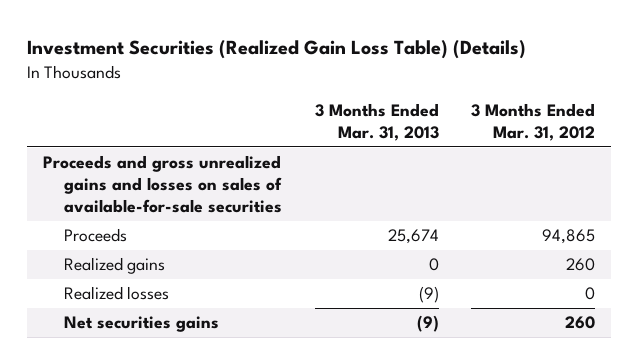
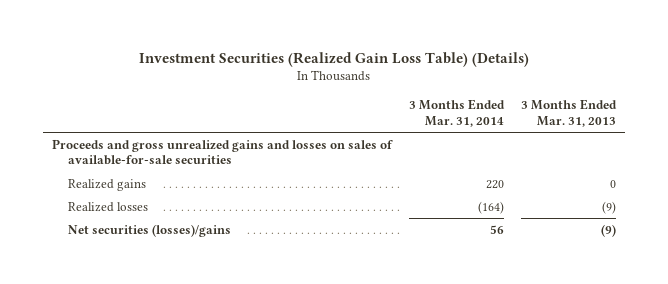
[470,102,595,141] 3 Months Ended Mar. 31, 2012 -> none
none -> [408,99,505,127] 3 Months Ended Mar. 31, 2014
[64,228,128,243] Proceeds -> none
[64,316,220,333] Net securities gains -> [68,223,232,237] Net securities (losses)/gains

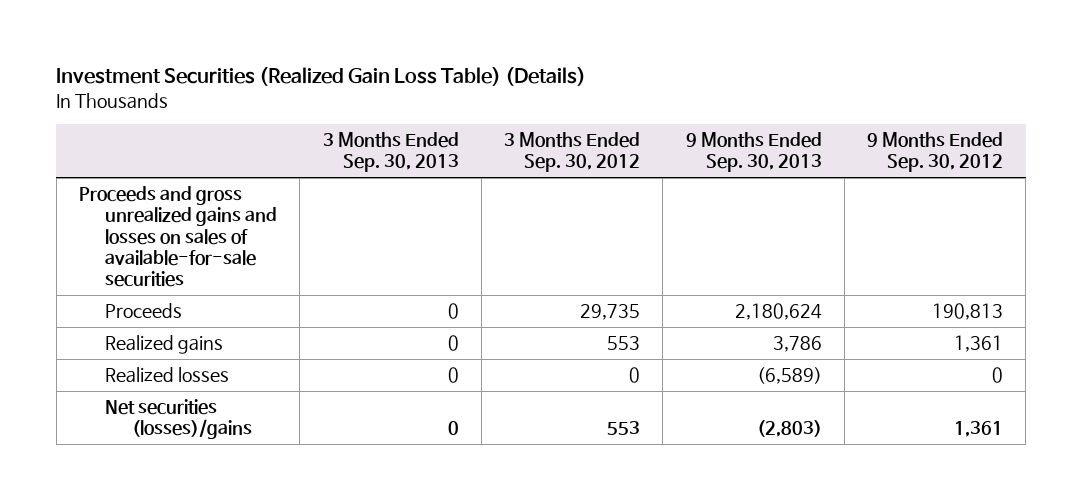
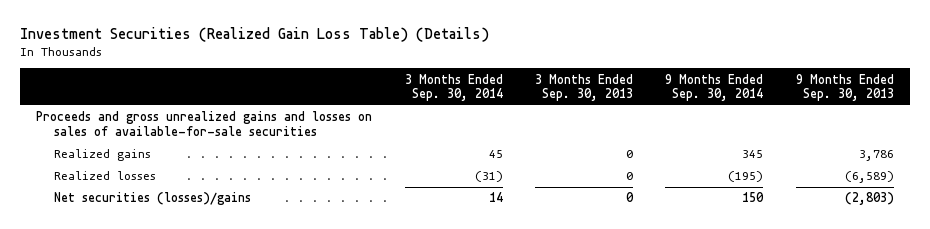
[504,132,641,173] 3 Months Ended Sep. 30, 2012 -> none
[867,132,1004,173] 9 Months Ended Sep. 30, 2012 -> none
none -> [404,73,503,102] 3 Months Ended Sep. 30, 2014
none -> [665,73,764,102] 9 Months Ended Sep. 30, 2014
[105,303,183,319] Proceeds -> none

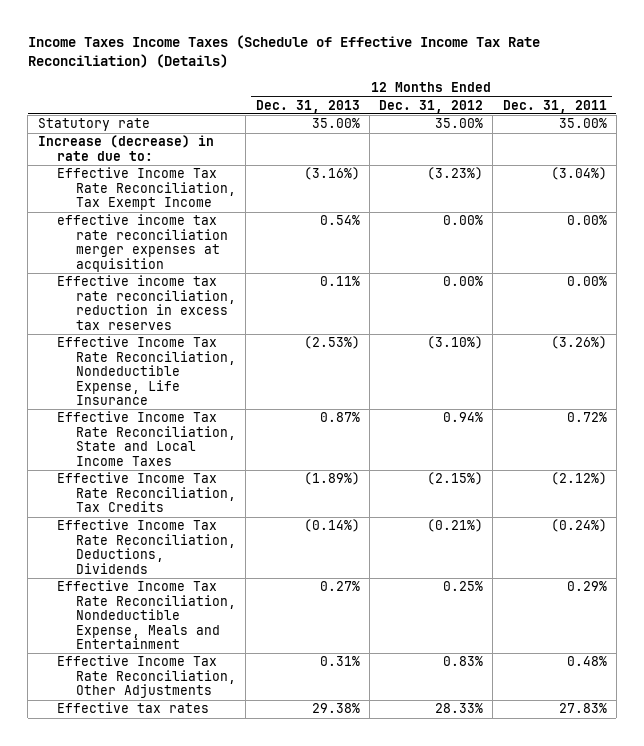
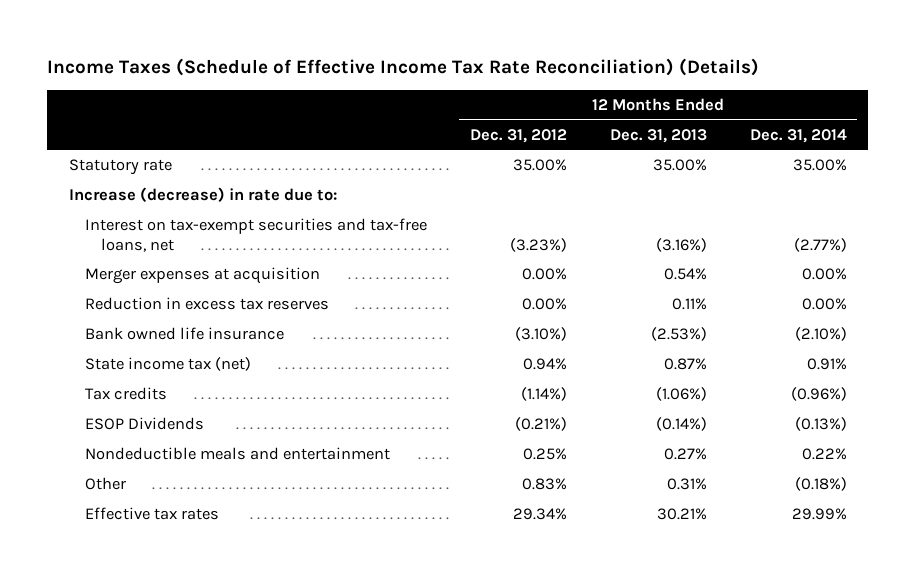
[27,35,540,69] Income Taxes Income Taxes (Schedule of Effective Income Tax Rate Reconciliation) (Details) -> [47,58,760,77] Income Taxes (Schedule of Effective Income Tax Rate Reconciliation) (Details)
[502,99,607,113] Dec. 31, 2011 -> none
none -> [749,128,847,143] Dec. 31, 2014
[56,167,237,211] Effective Income Tax Rate Reconciliation, Tax Exempt Income -> [85,218,428,252] Interest on tax-exempt securities and tax-free loans, net
[56,214,229,272] effective income tax rate reconciliation merger expenses at acquisition -> [85,267,321,285] Merger expenses at acquisition
[56,275,237,330] Effective income tax rate reconciliation, reduction in excess tax reserves -> [85,297,330,311] Reduction in excess tax reserves
[56,336,237,406] Effective Income Tax Rate Reconciliation, Nondeductible Expense, Life Insurance -> [85,327,285,341] Bank owned life insurance
[56,411,237,466] Effective Income Tax Rate Reconciliation, State and Local Income Taxes -> [85,357,252,372] State income tax (net)
[56,472,237,513] Effective Income Tax Rate Reconciliation, Tax Credits -> [85,387,168,401] Tax credits
[303,472,360,486] (1.89%) -> [655,387,707,402] (1.06%)
[427,472,484,486] (2.15%) -> [520,387,567,402] (1.14%)
[56,519,237,574] Effective Income Tax Rate Reconciliation, Deductions, Dividends -> [85,417,205,431] ESOP Dividends
[56,580,237,650] Effective Income Tax Rate Reconciliation, Nondeductible Expense, Meals and Entertainment -> [85,447,391,461] Nondeductible meals and entertainment
[56,655,237,699] Effective Income Tax Rate Reconciliation, Other Adjustments -> [85,477,127,491] Other
[311,703,360,714] 29.38% -> [656,508,707,521] 30.21%
[435,703,484,714] 28.33% -> [512,508,567,521] 29.34%

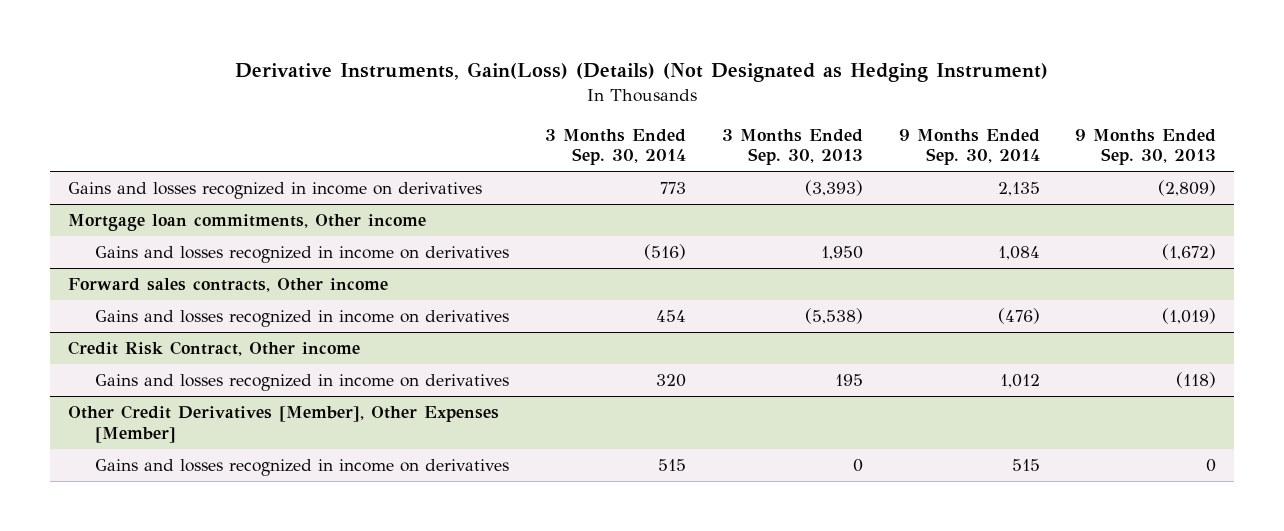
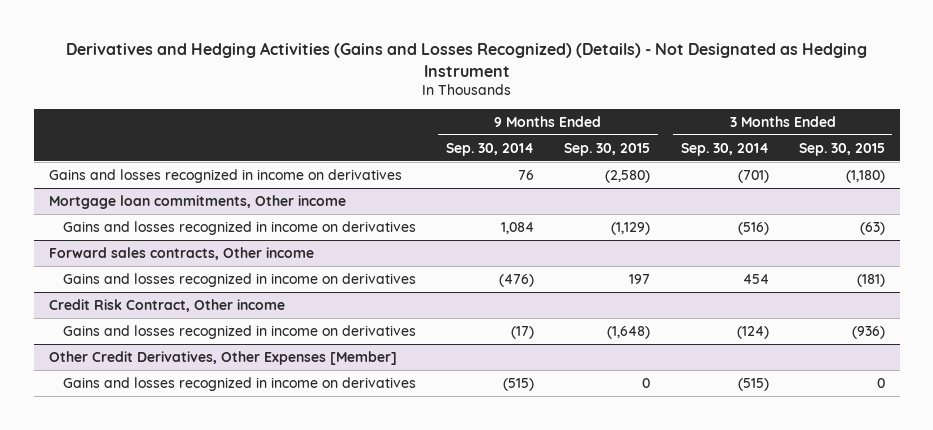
[235,62,1049,83] Derivative Instruments, Gain(Loss) (Details) (Not Designated as Hedging Instrument) -> [65,42,867,77] Derivatives and Hedging Activities (Gains and Losses Recognized) (Details) - Not Designated as Hedging Instrument
[721,128,863,166] 3 Months Ended Sep. 30, 2013 -> none
[1075,128,1217,166] 9 Months Ended Sep. 30, 2013 -> none
none -> [564,142,651,156] Sep. 30, 2015
none -> [798,142,885,156] Sep. 30, 2015
[659,182,686,195] 773 -> [737,169,769,183] (701)
[997,182,1040,197] 2,135 -> [518,169,535,180] 76
[655,374,686,388] 320 -> [736,325,769,339] (124)
[999,374,1040,389] 1,012 -> [511,325,535,339] (17)
[68,405,500,443] Other Credit Derivatives [Member], Other Expenses [Member] -> [48,350,397,365] Other Credit Derivatives, Other Expenses [Member]
[657,459,686,472] 515 -> [737,377,769,391] (515)
[1011,459,1040,472] 515 -> [503,377,535,391] (515)

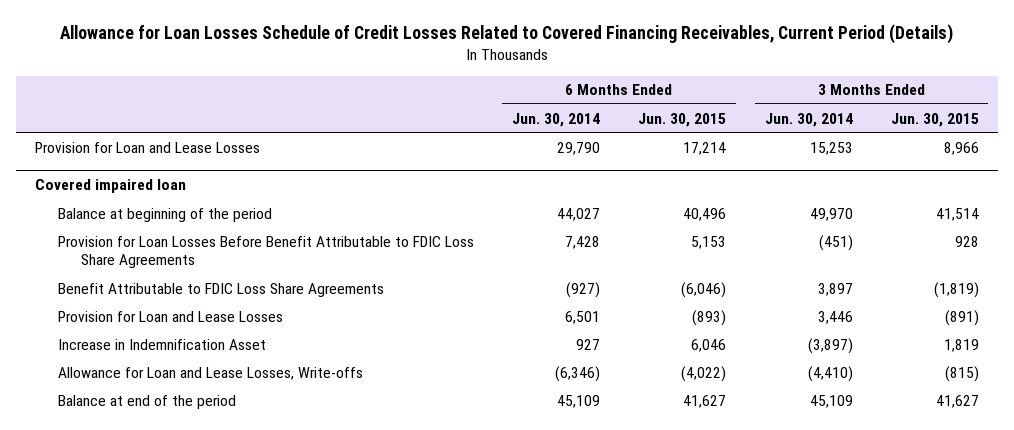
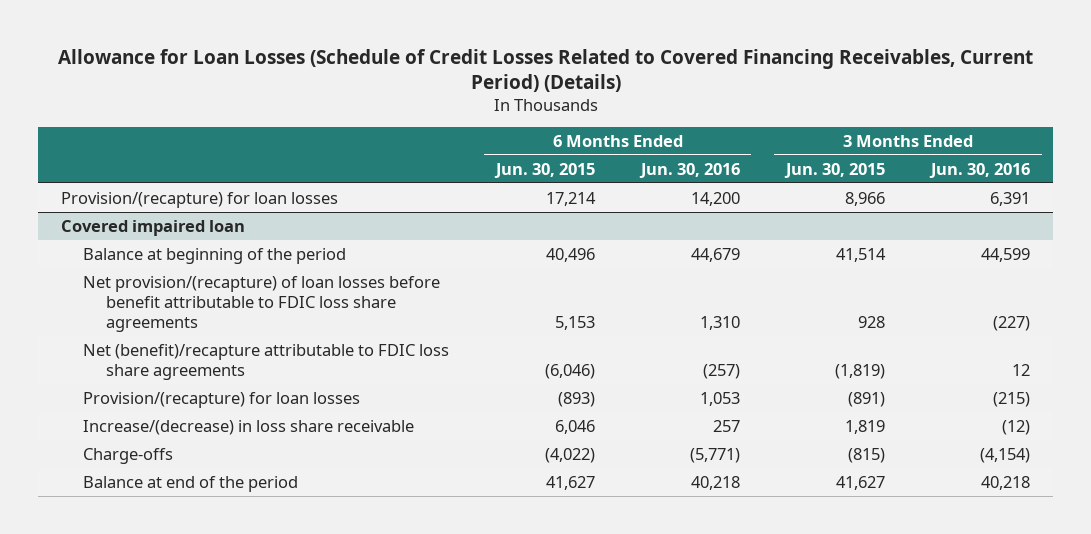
[59,24,953,45] Allowance for Loan Losses Schedule of Credit Losses Related to Covered Financing Receivables, Current Period (Details) -> [57,48,1033,92] Allowance for Loan Losses (Schedule of Credit Losses Related to Covered Financing Receivables, Current Period) (Details)
[511,112,600,127] Jun. 30, 2014 -> none
[764,112,853,127] Jun. 30, 2014 -> none
none -> [638,162,740,178] Jun. 30, 2016
none -> [929,162,1031,178] Jun. 30, 2016
[34,141,260,153] Provision for Loan and Lease Losses -> [61,191,339,208] Provision/(recapture) for loan losses
[57,235,474,269] Provision for Loan Losses Before Benefit Attributable to FDIC Loss Share Agreements -> [83,275,441,332] Net provision/(recapture) of loan losses before benefit attributable to FDIC loss share agreements
[57,282,384,297] Benefit Attributable to FDIC Loss Share Agreements -> [83,343,450,380] Net (benefit)/recapture attributable to FDIC loss share agreements
[57,310,283,322] Provision for Loan and Lease Losses -> [83,391,361,408] Provision/(recapture) for loan losses
[57,338,266,350] Increase in Indemnification Asset -> [83,419,415,435] Increase/(decrease) in loss share receivable
[57,366,363,380] Allowance for Loan and Lease Losses, Write-offs -> [83,447,174,464] Charge-offs

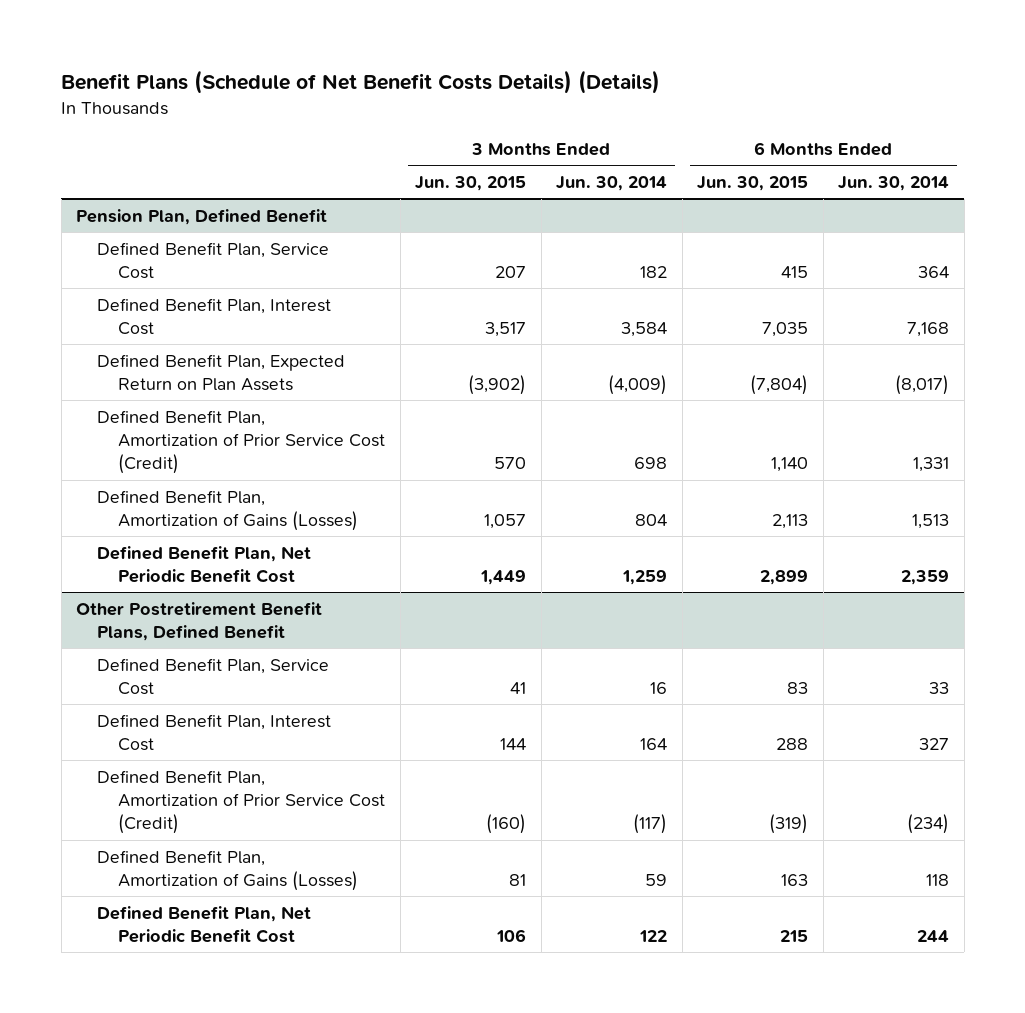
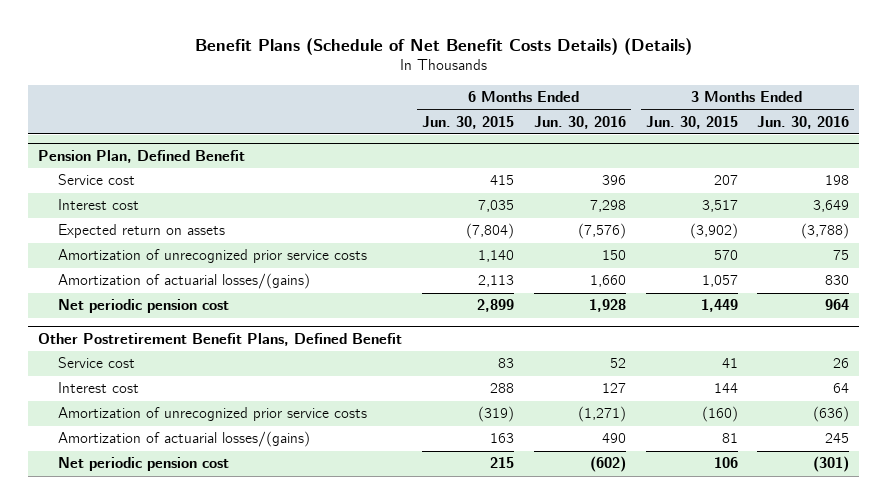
[556,175,668,191] Jun. 30, 2014 -> none
[838,175,950,191] Jun. 30, 2014 -> none
none -> [533,115,626,129] Jun. 30, 2016
none -> [757,115,850,129] Jun. 30, 2016
[97,241,330,280] Defined Benefit Plan, Service Cost -> [58,174,136,186] Service cost
[97,297,332,336] Defined Benefit Plan, Interest Cost -> [58,199,140,211] Interest cost
[97,353,346,392] Defined Benefit Plan, Expected Return on Plan Assets -> [58,224,226,239] Expected return on assets
[97,409,385,475] Defined Benefit Plan, Amortization of Prior Service Cost (Credit) -> [58,249,368,264] Amortization of unrecognized prior service costs
[97,489,358,532] Defined Benefit Plan, Amortization of Gains (Losses) -> [58,273,311,290] Amortization of actuarial losses/(gains)
[97,545,312,584] Defined Benefit Plan, Net Periodic Benefit Cost -> [58,299,230,314] Net periodic pension cost
[97,657,330,696] Defined Benefit Plan, Service Cost -> [58,357,136,369] Service cost
[97,713,332,752] Defined Benefit Plan, Interest Cost -> [58,382,140,394] Interest cost
[97,769,385,835] Defined Benefit Plan, Amortization of Prior Service Cost (Credit) -> [58,407,368,422] Amortization of unrecognized prior service costs
[97,849,358,892] Defined Benefit Plan, Amortization of Gains (Losses) -> [58,431,311,448] Amortization of actuarial losses/(gains)
[97,905,312,944] Defined Benefit Plan, Net Periodic Benefit Cost -> [58,457,230,472] Net periodic pension cost

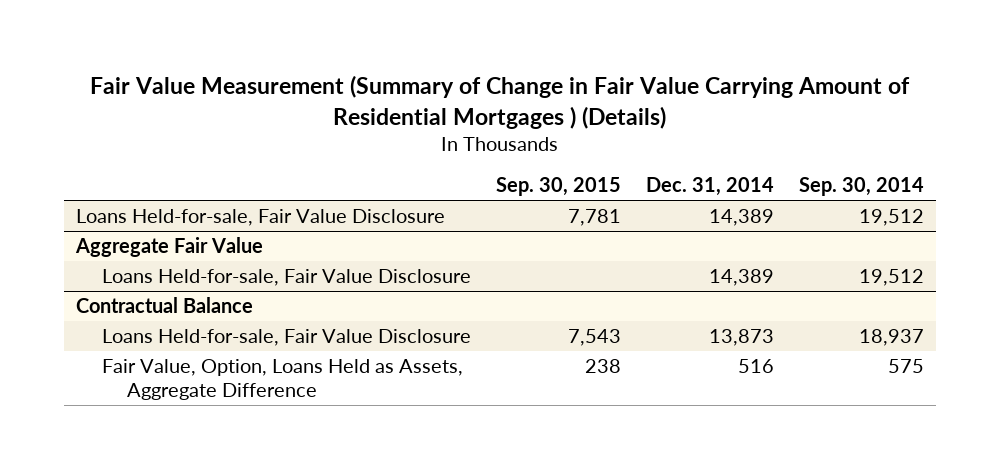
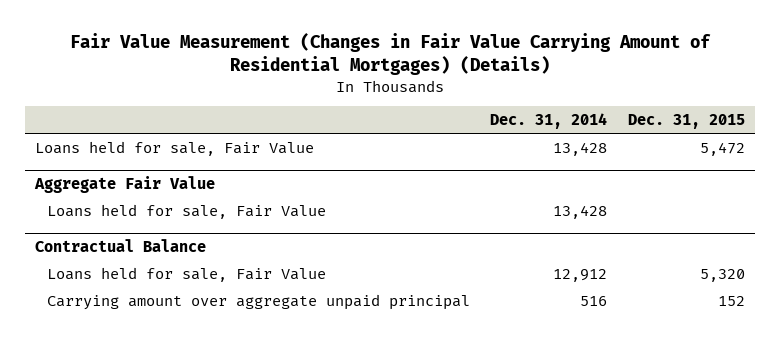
[90,75,911,129] Fair Value Measurement (Summary of Change in Fair Value Carrying Amount of Residential Mortgages ) (Details) -> [70,33,712,76] Fair Value Measurement (Changes in Fair Value Carrying Amount of Residential Mortgages) (Details)
[495,177,621,197] Sep. 30, 2015 -> none
[798,177,924,197] Sep. 30, 2014 -> none
none -> [627,114,745,130] Dec. 31, 2015
[76,208,446,226] Loans Held-for-sale, Fair Value Disclosure -> [35,140,315,156] Loans held for sale, Fair Value
[708,208,774,226] 14,389 -> [553,141,608,156] 13,428
[101,268,471,286] Loans Held-for-sale, Fair Value Disclosure -> [46,203,326,219] Loans held for sale, Fair Value
[708,268,774,286] 14,389 -> [553,204,608,219] 13,428
[101,328,471,346] Loans Held-for-sale, Fair Value Disclosure -> [46,266,326,282] Loans held for sale, Fair Value
[708,328,774,346] 13,873 -> [553,268,608,282] 12,912
[101,358,463,400] Fair Value, Option, Loans Held as Assets, Aggregate Difference -> [46,293,470,310] Carrying amount over aggregate unpaid principal

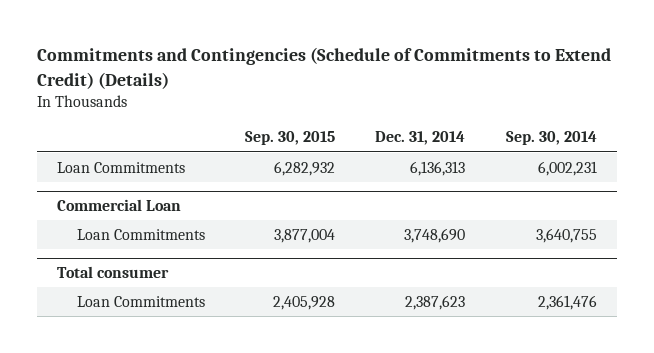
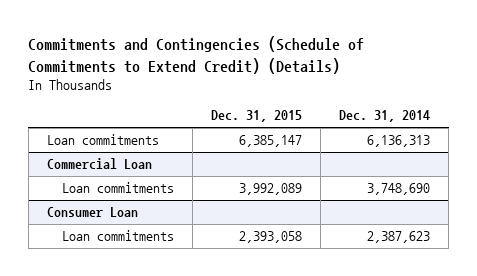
[245,131,336,146] Sep. 30, 2015 -> none
[505,131,597,146] Sep. 30, 2014 -> none
none -> [211,110,303,123] Dec. 31, 2015
[56,161,185,173] Loan Commitments -> [46,134,159,146] Loan commitments
[76,228,205,240] Loan Commitments -> [62,182,175,194] Loan commitments
[56,266,169,279] Total consumer -> [46,207,138,218] Consumer Loan
[76,295,205,307] Loan Commitments -> [62,230,175,242] Loan commitments

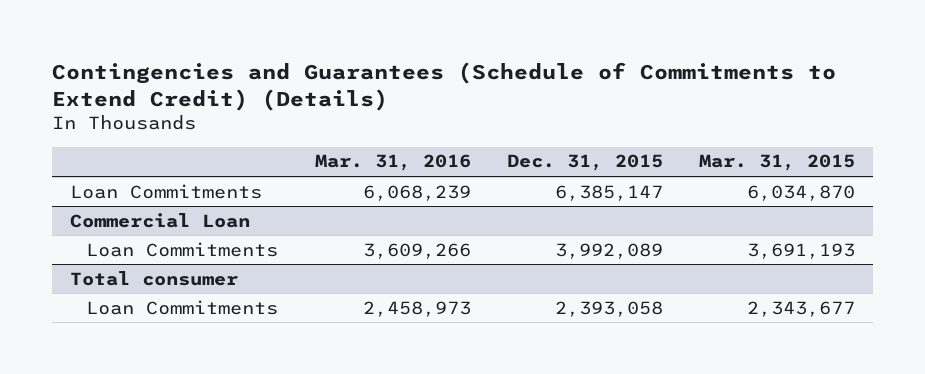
[28,36,365,74] Commitments and Contingencies (Schedule of Commitments to Extend Credit) (Details) -> [51,61,836,111] Contingencies and Guarantees (Schedule of Commitments to Extend Credit) (Details)
[339,110,431,123] Dec. 31, 2014 -> none
none -> [314,154,471,172] Mar. 31, 2016
none -> [699,154,856,172] Mar. 31, 2015
[46,134,159,146] Loan commitments -> [69,183,262,199] Loan Commitments
[62,182,175,194] Loan commitments -> [86,241,279,257] Loan Commitments
[46,207,138,218] Consumer Loan -> [69,270,238,286] Total consumer
[62,230,175,242] Loan commitments -> [86,299,279,315] Loan Commitments

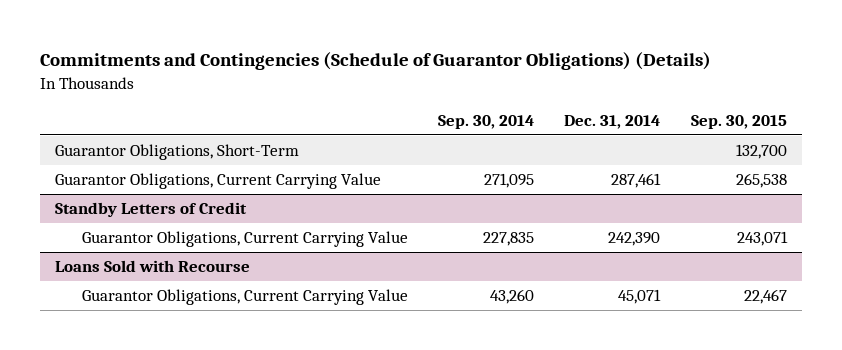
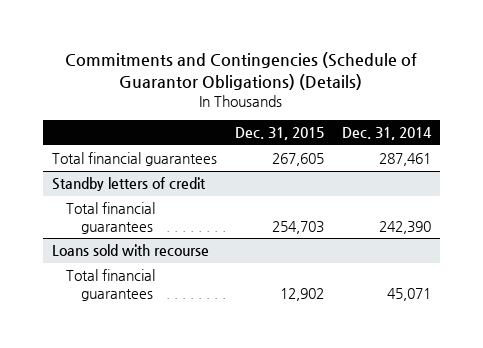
[438,114,535,129] Sep. 30, 2014 -> none
[690,114,787,129] Sep. 30, 2015 -> none
none -> [234,127,324,141] Dec. 31, 2015
[55,144,300,161] Guarantor Obligations, Short-Term -> none
[55,173,382,190] Guarantor Obligations, Current Carrying Value -> [52,152,218,167] Total financial guarantees
[55,202,248,218] Standby Letters of Credit -> [52,177,207,192] Standby letters of credit
[81,231,408,248] Guarantor Obligations, Current Carrying Value -> [66,202,156,234] Total financial guarantees
[55,260,251,273] Loans Sold with Recourse -> [52,244,210,257] Loans sold with recourse
[81,289,408,306] Guarantor Obligations, Current Carrying Value -> [66,269,156,301] Total financial guarantees

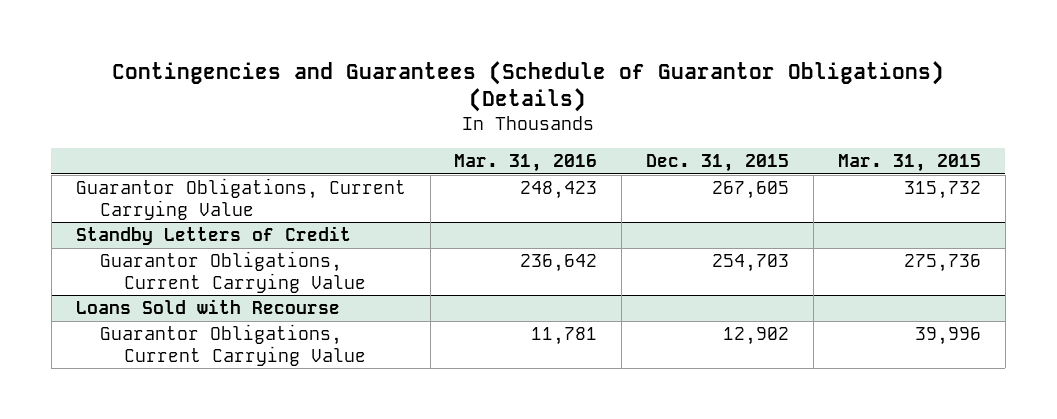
[65,52,418,90] Commitments and Contingencies (Schedule of Guarantor Obligations) (Details) -> [112,60,945,113] Contingencies and Guarantees (Schedule of Guarantor Obligations) (Details)
[341,127,432,141] Dec. 31, 2014 -> none
none -> [454,154,598,173] Mar. 31, 2016
none -> [837,154,981,173] Mar. 31, 2015
[52,152,218,167] Total financial guarantees -> [75,178,406,220] Guarantor Obligations, Current Carrying Value
[52,177,207,192] Standby letters of credit -> [75,226,351,246] Standby Letters of Credit
[66,202,156,234] Total financial guarantees -> [99,251,367,293] Guarantor Obligations, Current Carrying Value
[52,244,210,257] Loans sold with recourse -> [75,299,340,315] Loans Sold with Recourse
[66,269,156,301] Total financial guarantees -> [99,324,367,366] Guarantor Obligations, Current Carrying Value

